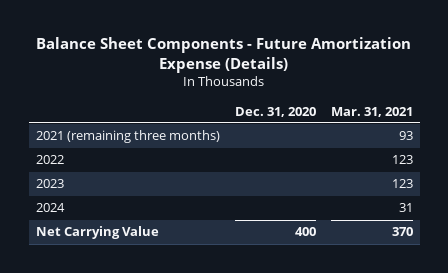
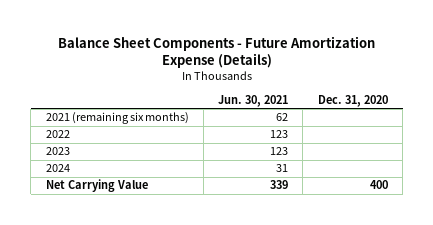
[330,106,413,117] Mar. 31, 2021 -> none
none -> [218,94,289,107] Jun. 30, 2021
[35,130,220,144] 2021 (remaining three months) -> [45,112,189,125] 2021 (remaining six months)

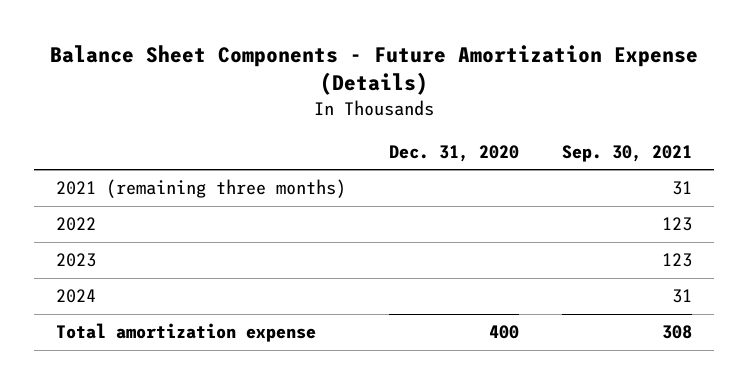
[218,94,289,107] Jun. 30, 2021 -> none
none -> [562,144,693,162] Sep. 30, 2021
[45,112,189,125] 2021 (remaining six months) -> [55,179,346,199] 2021 (remaining three months)
[45,179,148,193] Net Carrying Value -> [55,323,316,343] Total amortization expense

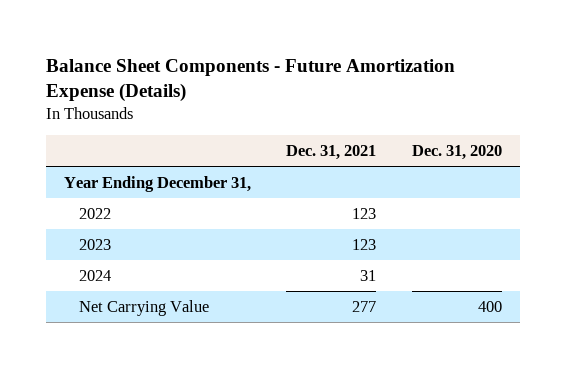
[562,144,693,162] Sep. 30, 2021 -> none
none -> [286,145,377,161] Dec. 31, 2021
[55,179,346,199] 2021 (remaining three months) -> none
none -> [63,175,251,192] Year Ending December 31,
[55,323,316,343] Total amortization expense -> [78,299,209,316] Net Carrying Value

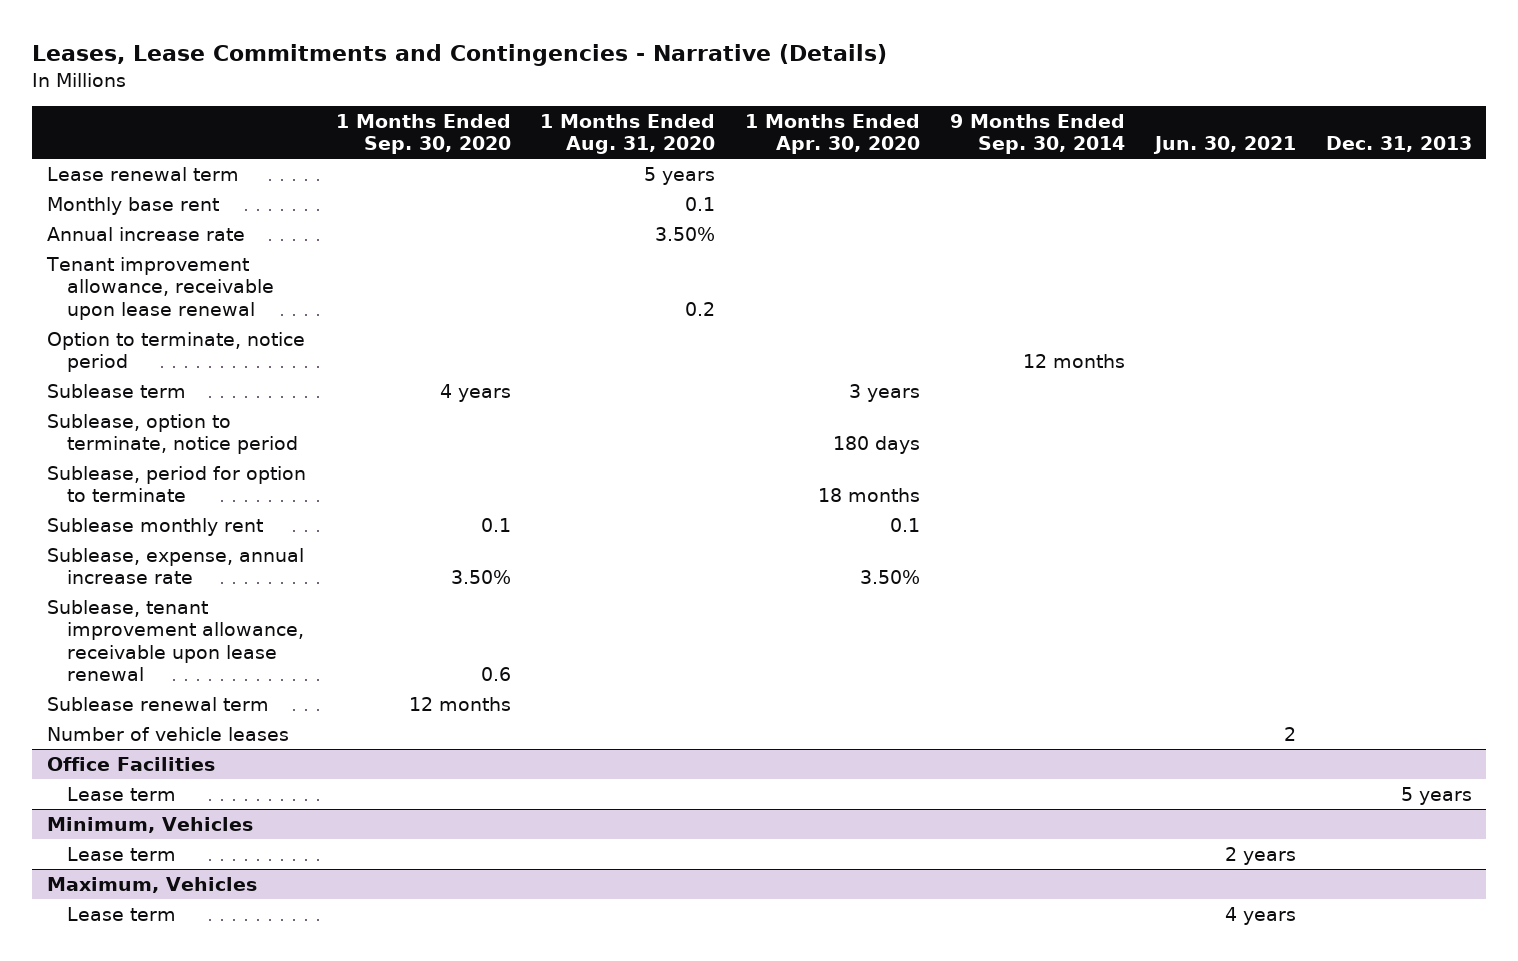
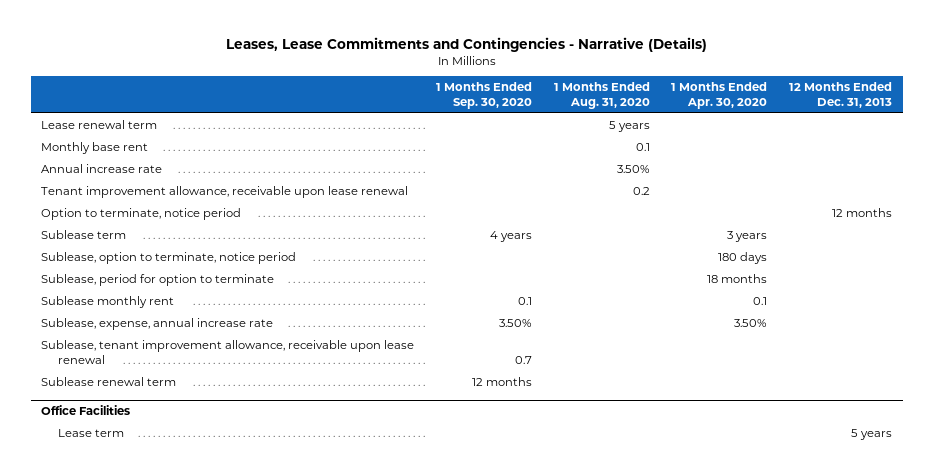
[949,113,1125,155] 9 Months Ended Sep. 30, 2014 -> none
[1152,136,1296,155] Jun. 30, 2021 -> none
[1325,136,1472,153] Dec. 31, 2013 -> none
none -> [788,82,892,109] 12 Months Ended Dec. 31, 2013
[480,667,511,682] 0.6 -> [514,355,532,364] 0.7
[46,726,289,741] Number of vehicle leases -> none
[46,816,253,833] Minimum, Vehicles -> none
[66,846,176,861] Lease term -> none
[46,876,257,893] Maximum, Vehicles -> none
[66,906,176,921] Lease term -> none

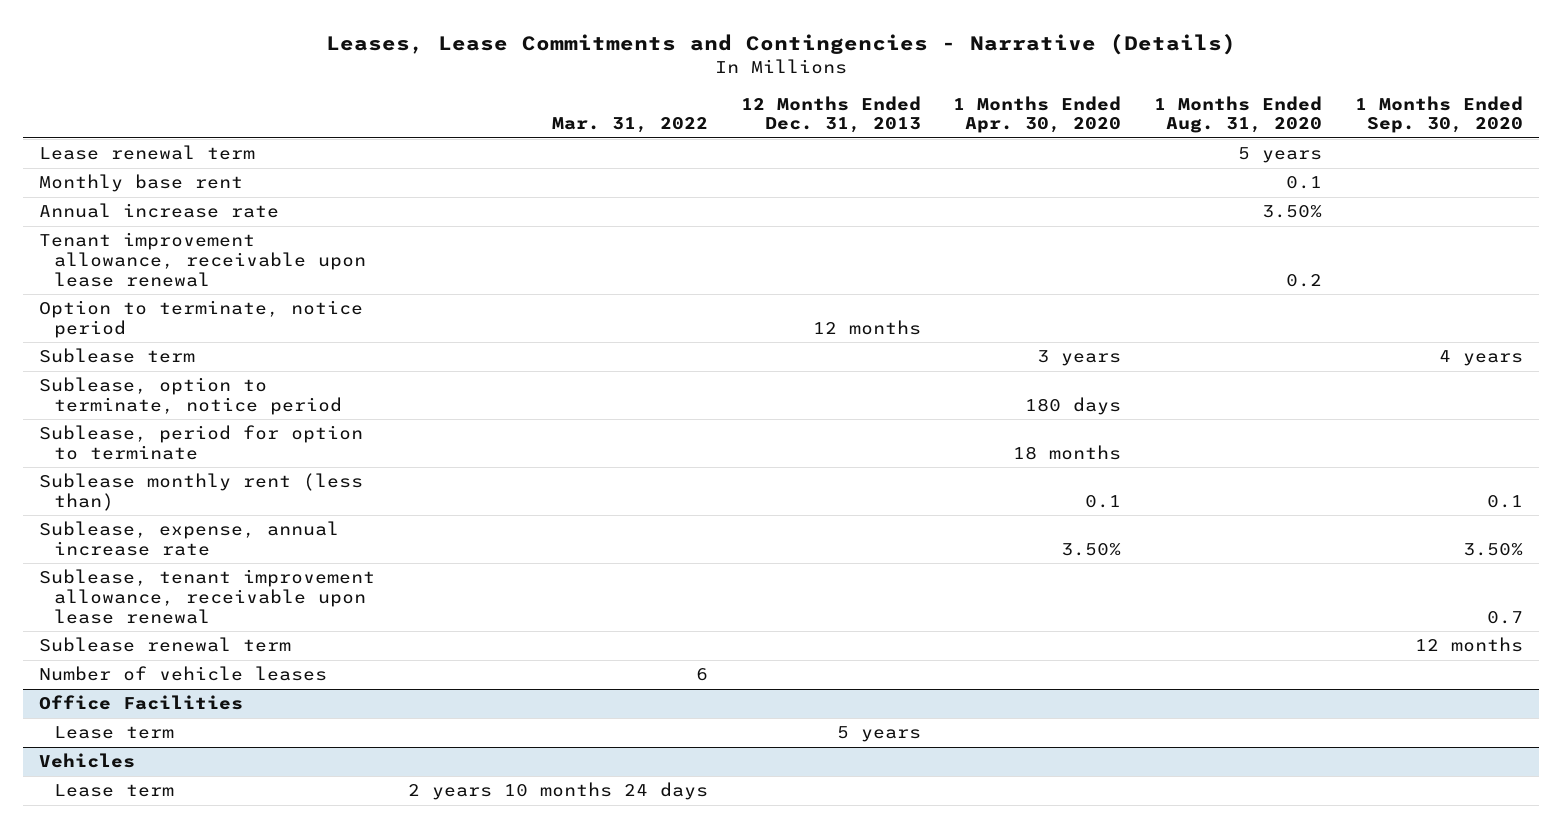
none -> [552,117,709,134] Mar. 31, 2022
[41,296,175,309] Sublease monthly rent -> [39,473,364,511] Sublease monthly rent (less than)
none -> [39,666,328,682] Number of vehicle leases
none -> [39,753,136,769] Vehicles
none -> [54,784,175,798] Lease term

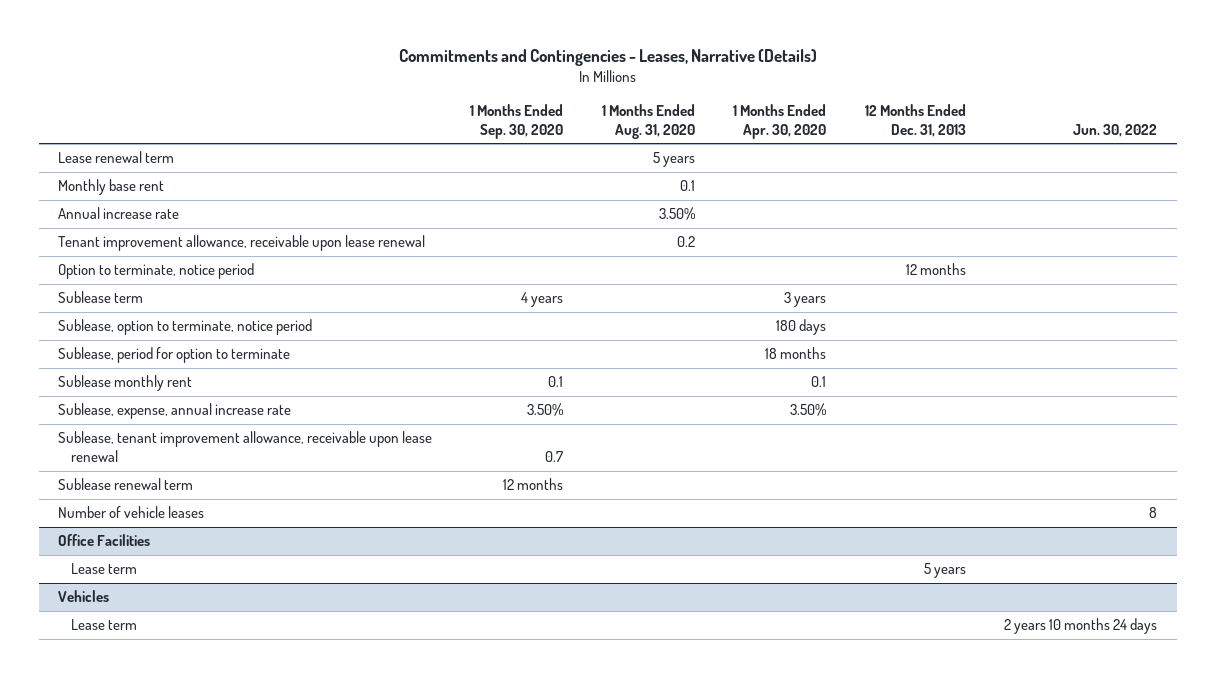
[326,33,1237,55] Leases, Lease Commitments and Contingencies - Narrative (Details) -> [398,48,817,66] Commitments and Contingencies - Leases, Narrative (Details)
[552,117,709,134] Mar. 31, 2022 -> none
none -> [1073,123,1158,137] Jun. 30, 2022
[39,473,364,511] Sublease monthly rent (less than) -> [57,375,192,392] Sublease monthly rent

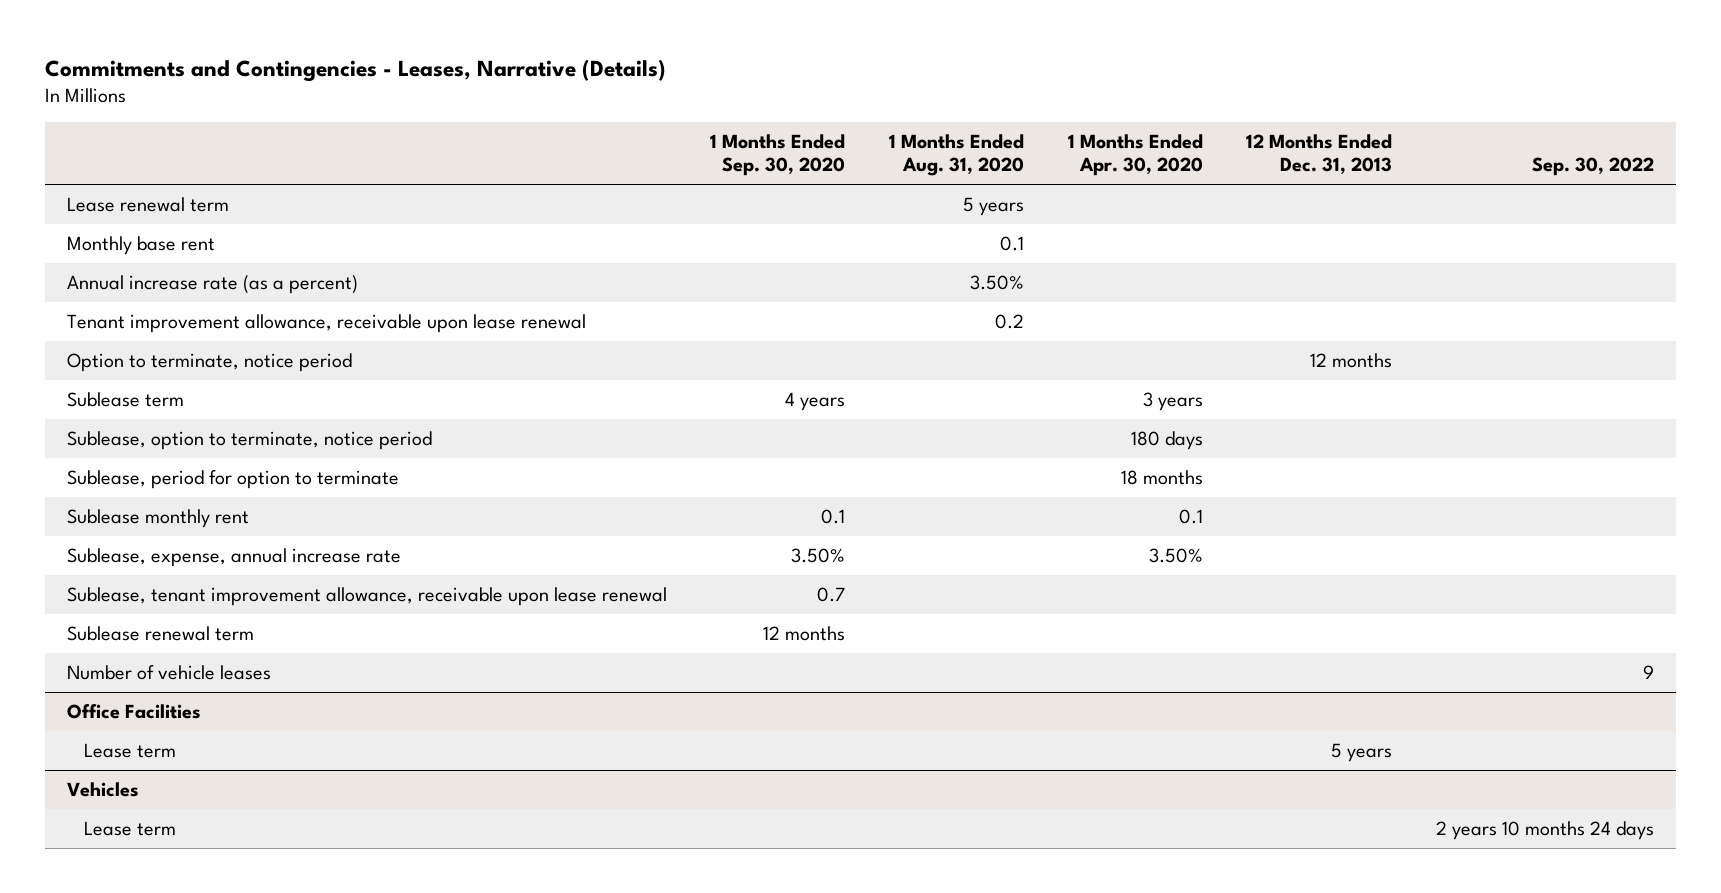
[1073,123,1158,137] Jun. 30, 2022 -> none
none -> [1531,157,1654,177] Sep. 30, 2022
[57,207,179,220] Annual increase rate -> [66,274,358,294] Annual increase rate (as a percent)

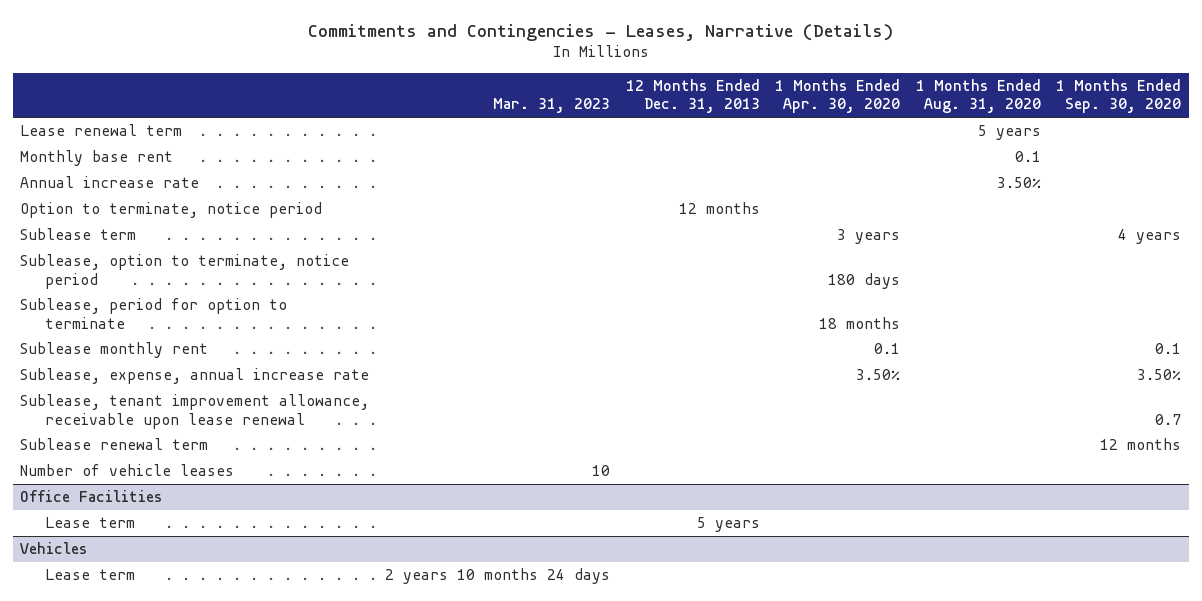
[1531,157,1654,177] Sep. 30, 2022 -> none
none -> [493,98,611,114] Mar. 31, 2023
[66,313,586,333] Tenant improvement allowance, receivable upon lease renewal -> none
[66,274,358,294] Annual increase rate (as a percent) -> [20,176,200,189] Annual increase rate

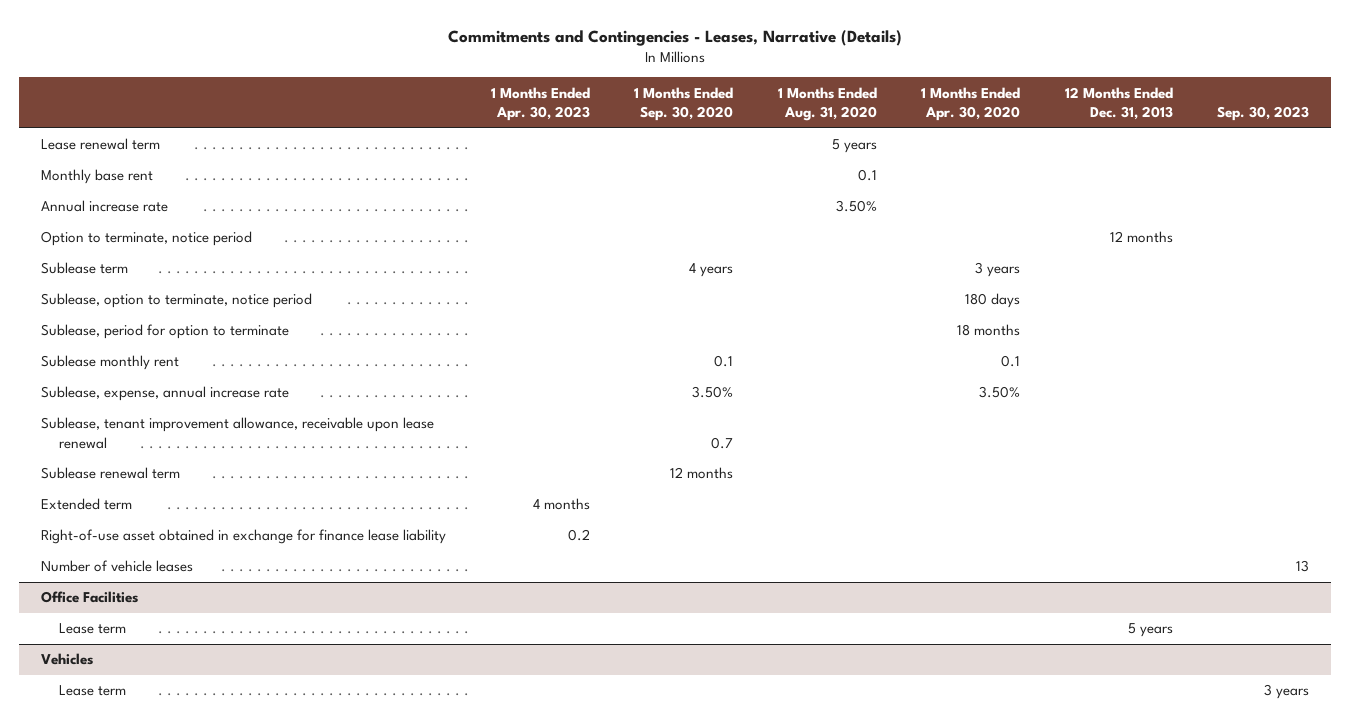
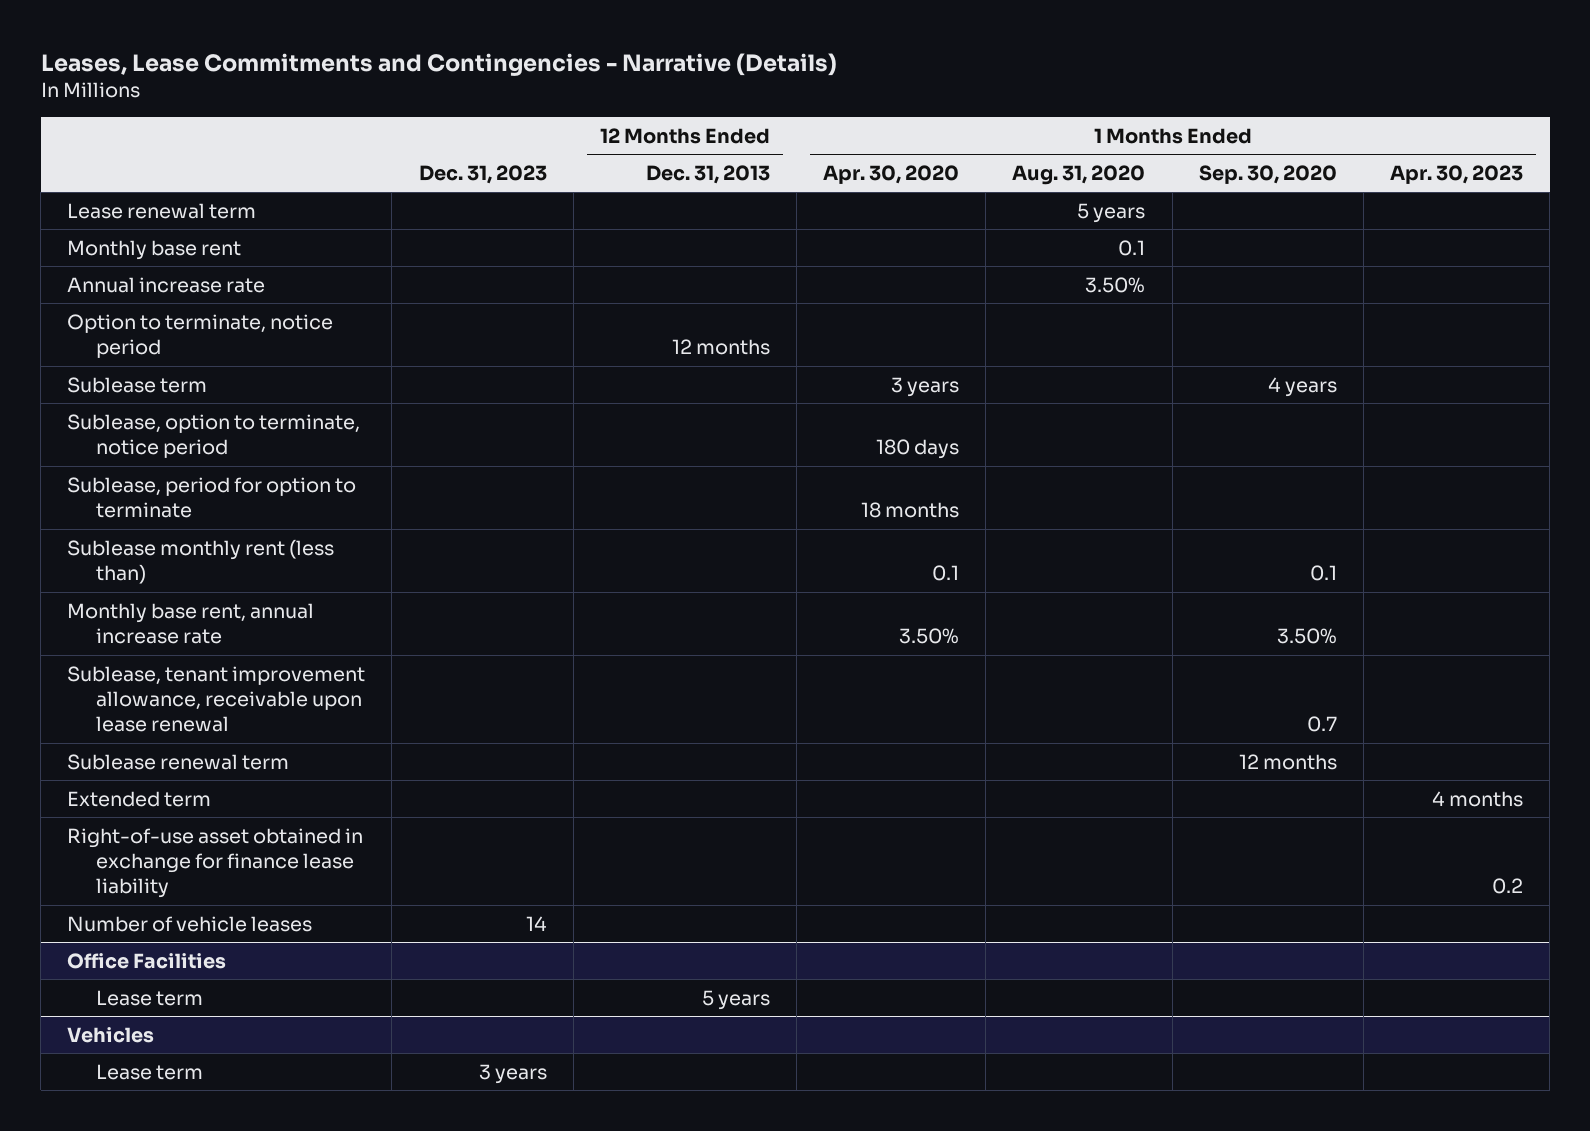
[448,30,903,47] Commitments and Contingencies - Leases, Narrative (Details) -> [40,53,837,77] Leases, Lease Commitments and Contingencies - Narrative (Details)
[1217,106,1310,122] Sep. 30, 2023 -> none
none -> [418,164,547,184] Dec. 31, 2023
[41,355,180,371] Sublease monthly rent -> [67,538,335,585] Sublease monthly rent (less than)
[41,386,290,402] Sublease, expense, annual increase rate -> [67,602,315,645] Monthly base rent, annual increase rate

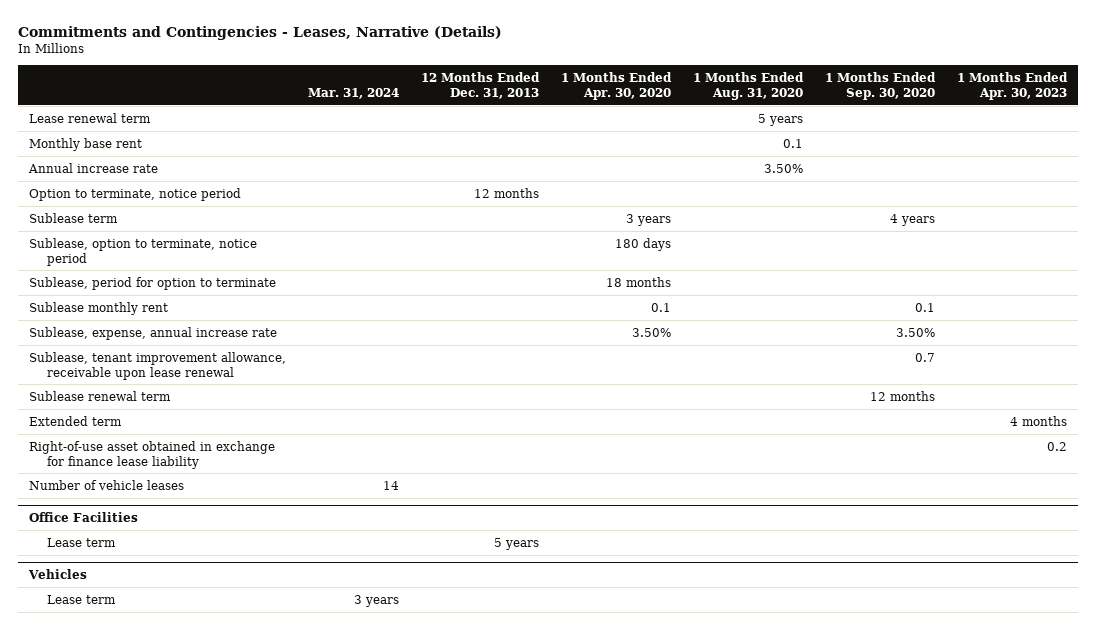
[40,53,837,77] Leases, Lease Commitments and Contingencies - Narrative (Details) -> [17,25,502,40] Commitments and Contingencies - Leases, Narrative (Details)
[418,164,547,184] Dec. 31, 2023 -> none
none -> [307,87,399,99] Mar. 31, 2024
[67,538,335,585] Sublease monthly rent (less than) -> [28,301,168,315] Sublease monthly rent
[67,602,315,645] Monthly base rent, annual increase rate -> [28,326,277,340] Sublease, expense, annual increase rate

